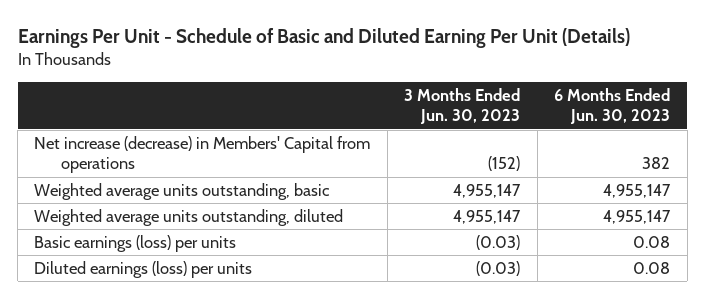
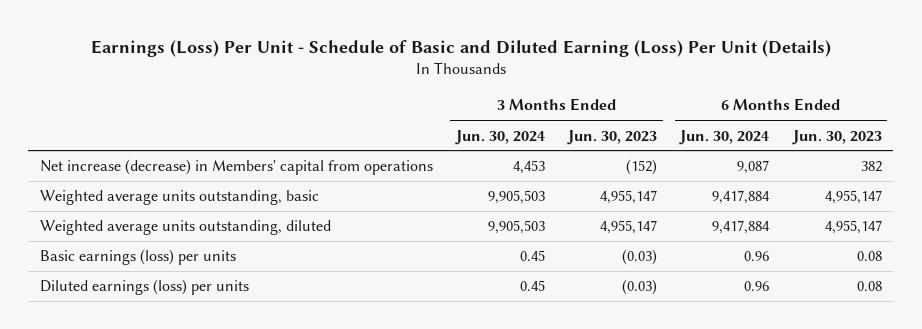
[17,28,630,49] Earnings Per Unit - Schedule of Basic and Diluted Earning Per Unit (Details) -> [90,40,831,58] Earnings (Loss) Per Unit - Schedule of Basic and Diluted Earning (Loss) Per Unit (Details)
none -> [455,129,546,145] Jun. 30, 2024
none -> [679,129,770,145] Jun. 30, 2024
[34,135,371,174] Net increase (decrease) in Members' Capital from operations -> [40,159,434,176] Net increase (decrease) in Members' capital from operations

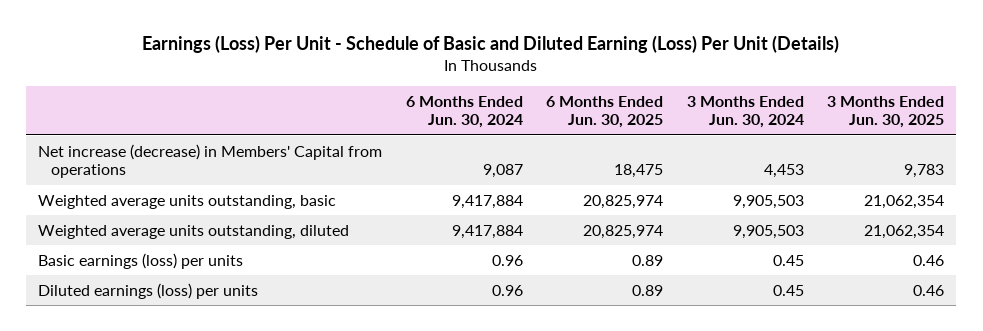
[567,129,658,145] Jun. 30, 2023 -> none
[791,129,882,145] Jun. 30, 2023 -> none
none -> [546,95,664,128] 6 Months Ended Jun. 30, 2025
none -> [827,95,945,128] 3 Months Ended Jun. 30, 2025
[40,159,434,176] Net increase (decrease) in Members' capital from operations -> [38,143,383,179] Net increase (decrease) in Members' Capital from operations

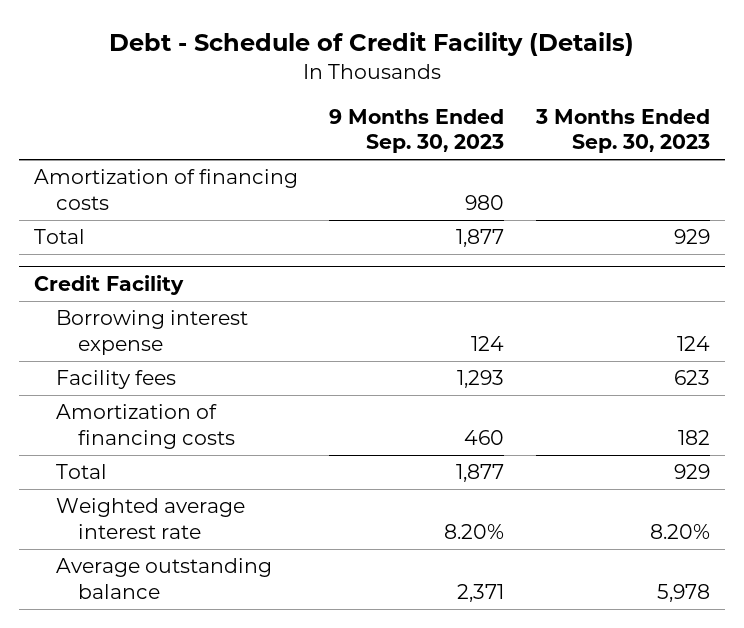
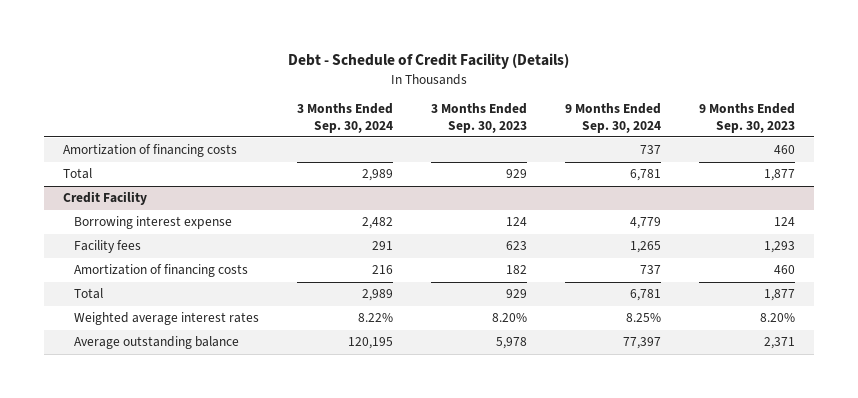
none -> [297,103,394,133] 3 Months Ended Sep. 30, 2024
none -> [565,103,662,133] 9 Months Ended Sep. 30, 2024
[465,194,505,210] 980 -> [774,145,796,155] 460
[56,498,246,539] Weighted average interest rate -> [74,312,260,326] Weighted average interest rates

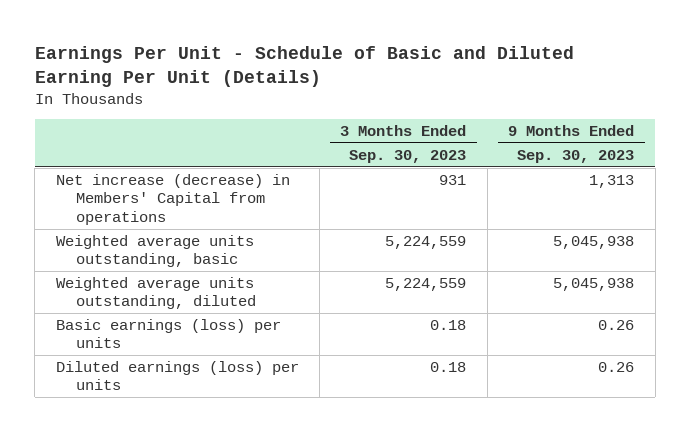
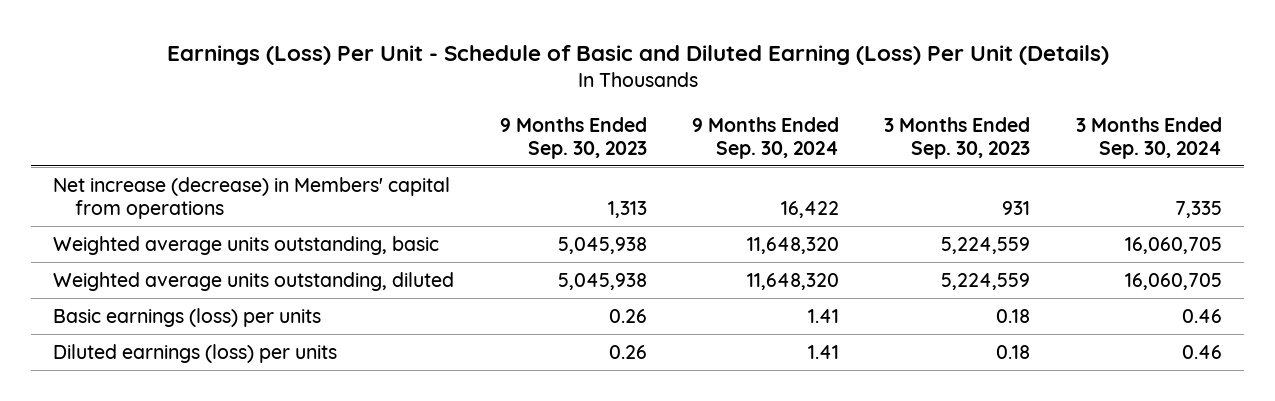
[34,45,574,87] Earnings Per Unit - Schedule of Basic and Diluted Earning Per Unit (Details) -> [166,44,1109,65] Earnings (Loss) Per Unit - Schedule of Basic and Diluted Earning (Loss) Per Unit (Details)
none -> [692,116,840,159] 9 Months Ended Sep. 30, 2024
none -> [1075,116,1222,159] 3 Months Ended Sep. 30, 2024
[55,173,290,225] Net increase (decrease) in Members' Capital from operations -> [53,176,451,219] Net increase (decrease) in Members' capital from operations

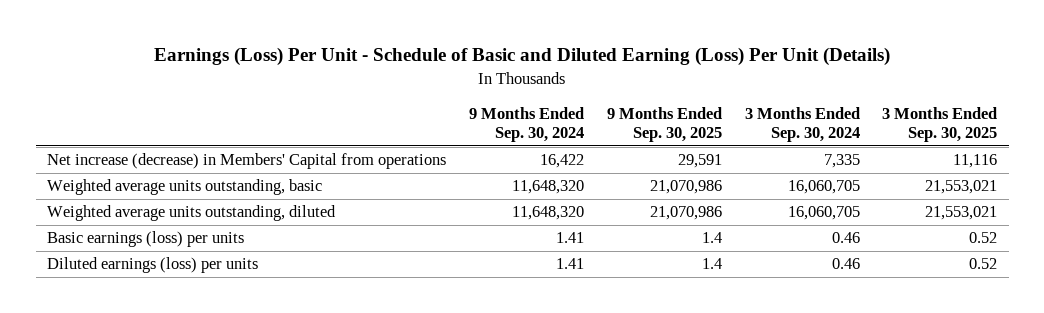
[499,116,647,159] 9 Months Ended Sep. 30, 2023 -> none
[884,116,1031,159] 3 Months Ended Sep. 30, 2023 -> none
none -> [606,106,722,143] 9 Months Ended Sep. 30, 2025
none -> [882,106,998,143] 3 Months Ended Sep. 30, 2025
[53,176,451,219] Net increase (decrease) in Members' capital from operations -> [46,153,446,170] Net increase (decrease) in Members' Capital from operations

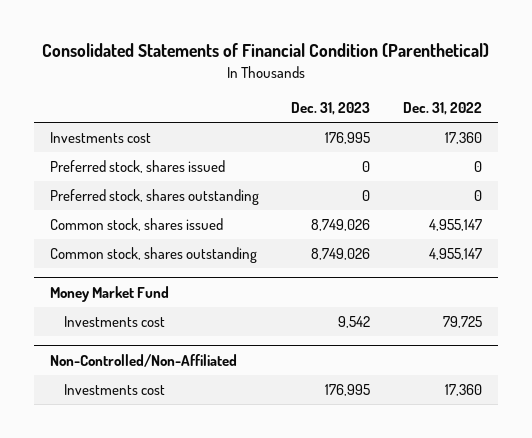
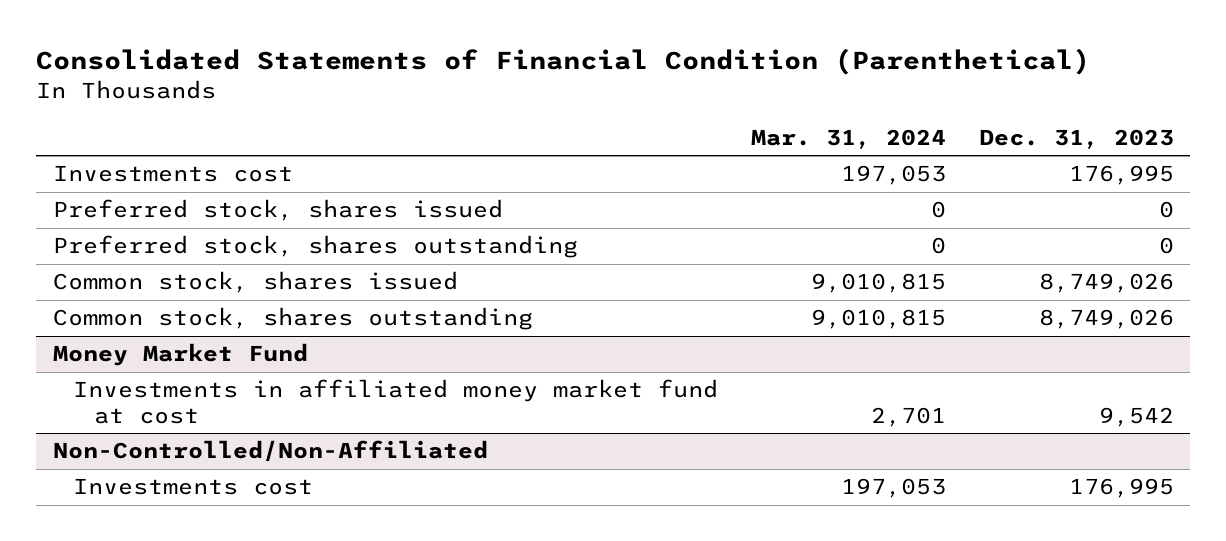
[402,101,482,115] Dec. 31, 2022 -> none
none -> [750,128,946,149] Mar. 31, 2024
[63,316,165,328] Investments cost -> [73,379,719,424] Investments in affiliated money market fund at cost

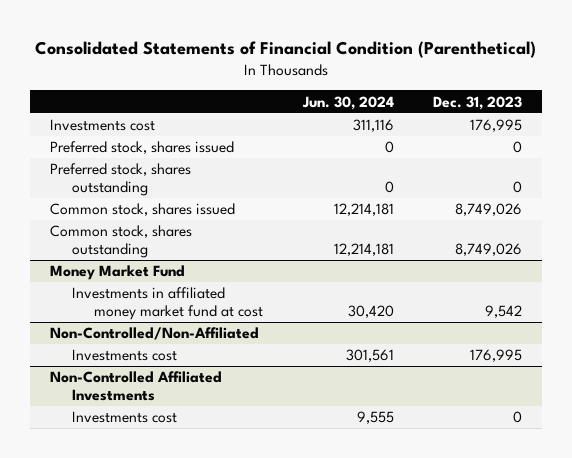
[750,128,946,149] Mar. 31, 2024 -> none
none -> [301,95,394,110] Jun. 30, 2024
none -> [49,371,222,402] Non-Controlled Affiliated Investments
none -> [71,411,177,424] Investments cost

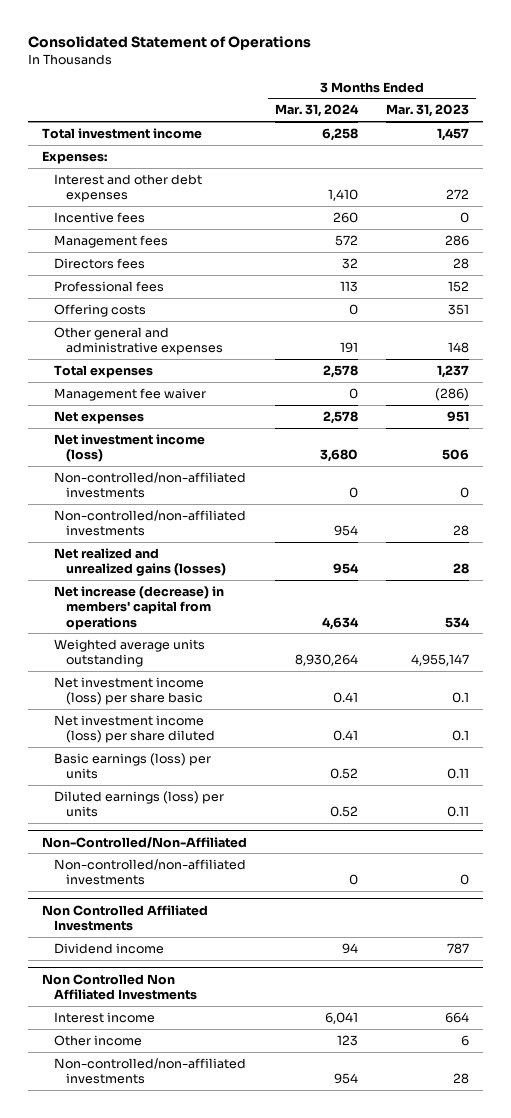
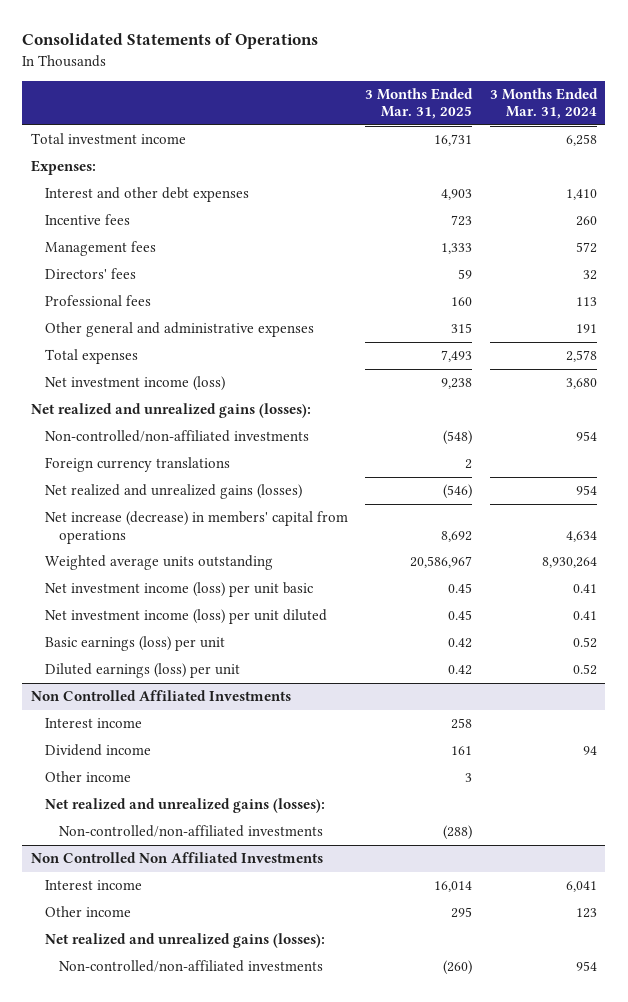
[28,36,312,51] Consolidated Statement of Operations -> [22,33,319,50] Consolidated Statements of Operations
[386,104,470,118] Mar. 31, 2023 -> none
none -> [365,87,474,120] 3 Months Ended Mar. 31, 2025
[54,257,146,269] Directors fees -> [44,268,136,280] Directors' fees
[54,303,147,317] Offering costs -> none
[54,387,207,401] Management fee waiver -> none
[54,410,145,424] Net expenses -> none
[54,471,247,499] Non-controlled/non-affiliated investments -> none
none -> [30,403,311,419] Net realized and unrealized gains (losses):
none -> [44,457,230,473] Foreign currency translations
[42,836,248,848] Non-Controlled/Non-Affiliated -> none
[54,858,247,886] Non-controlled/non-affiliated investments -> none
[54,676,205,706] Net investment income (loss) per share basic -> [44,582,313,598] Net investment income (loss) per unit basic
[54,714,216,744] Net investment income (loss) per share diluted -> [44,609,327,625] Net investment income (loss) per unit diluted
[54,752,212,780] Basic earnings (loss) per units -> [44,636,225,652] Basic earnings (loss) per unit
[54,790,225,818] Diluted earnings (loss) per units -> [44,663,240,679] Diluted earnings (loss) per unit
none -> [44,718,142,729] Interest income
none -> [44,771,131,783] Other income
none -> [44,798,325,814] Net realized and unrealized gains (losses):
none -> [58,825,323,838] Non-controlled/non-affiliated investments
none -> [44,933,325,949] Net realized and unrealized gains (losses):

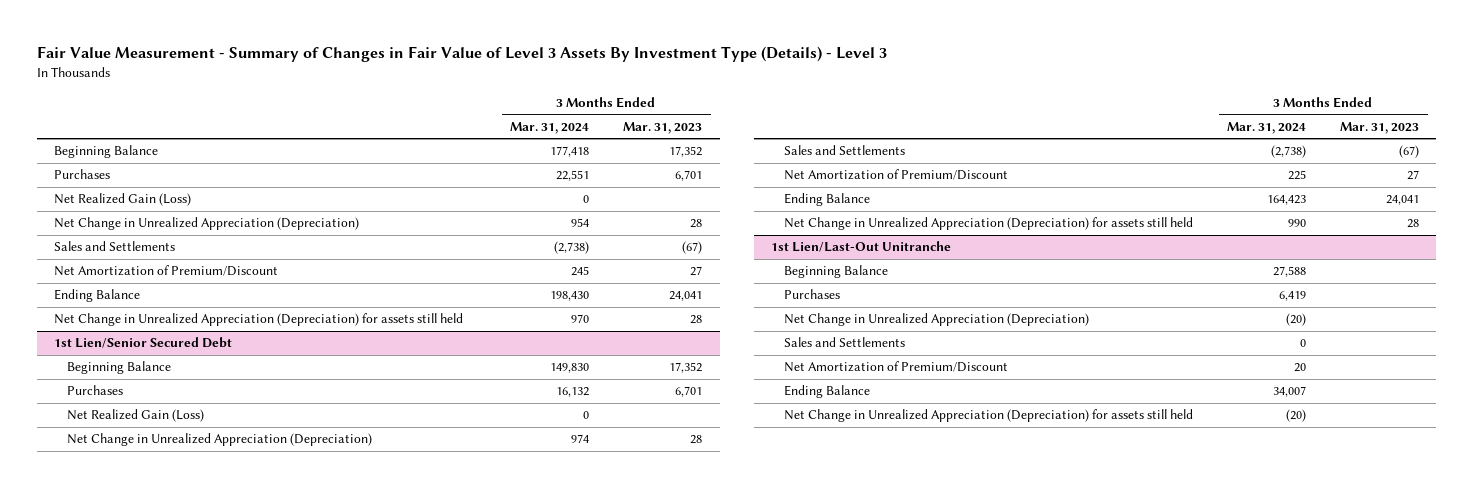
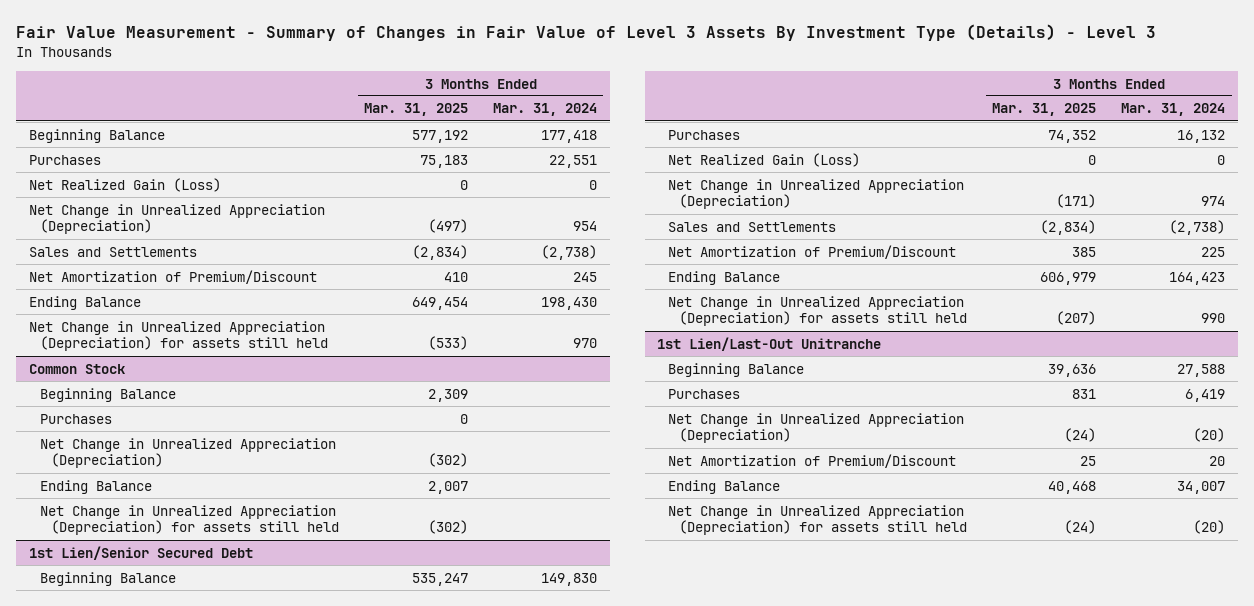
[623,121,703,134] Mar. 31, 2023 -> none
none -> [364,103,469,117] Mar. 31, 2025
none -> [28,363,125,374] Common Stock
none -> [39,387,176,402] Beginning Balance
none -> [39,413,112,424] Purchases
none -> [39,437,336,469] Net Change in Unrealized Appreciation (Depreciation)
none -> [39,479,152,494] Ending Balance
none -> [39,504,340,536] Net Change in Unrealized Appreciation (Depreciation) for assets still held
[784,337,906,348] Sales and Settlements -> none

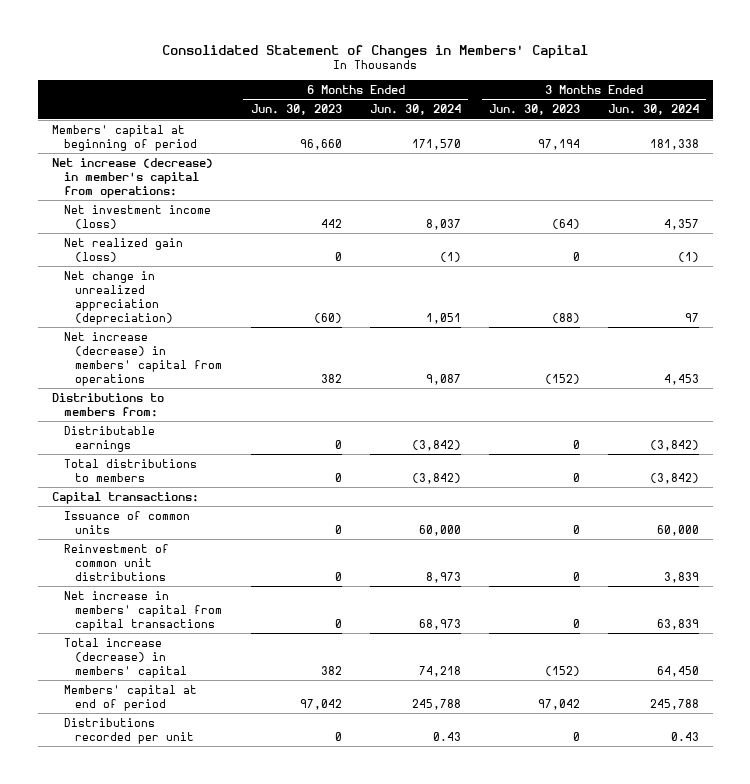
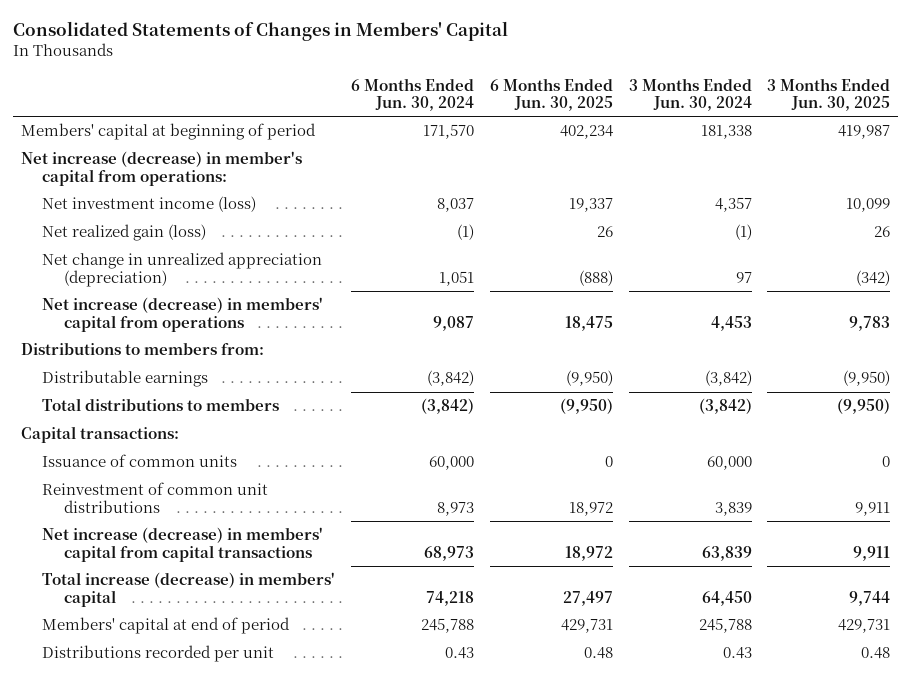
[162,44,589,59] Consolidated Statement of Changes in Members' Capital -> [13,21,509,42] Consolidated Statements of Changes in Members' Capital
[250,104,342,116] Jun. 30, 2023 -> none
[488,104,580,116] Jun. 30, 2023 -> none
none -> [489,77,613,111] 6 Months Ended Jun. 30, 2025
none -> [767,77,891,111] 3 Months Ended Jun. 30, 2025
[63,590,223,631] Net increase in members' capital from capital transactions -> [42,527,324,562] Net increase (decrease) in members' capital from capital transactions

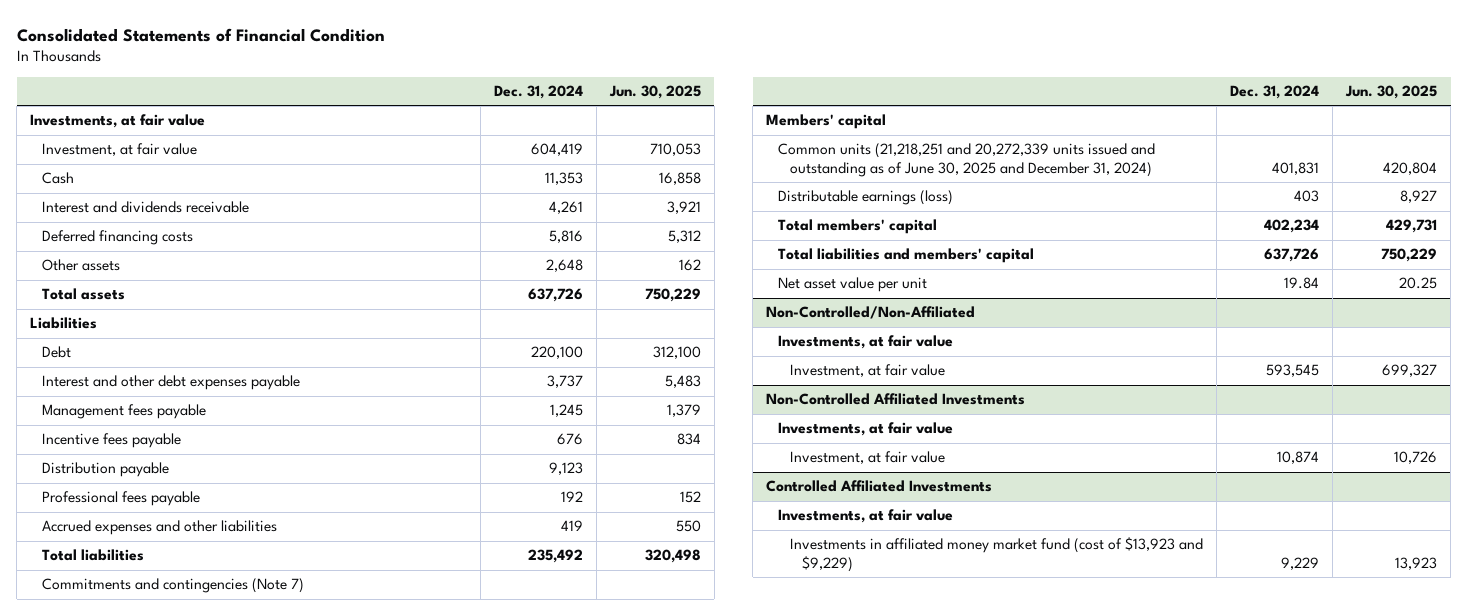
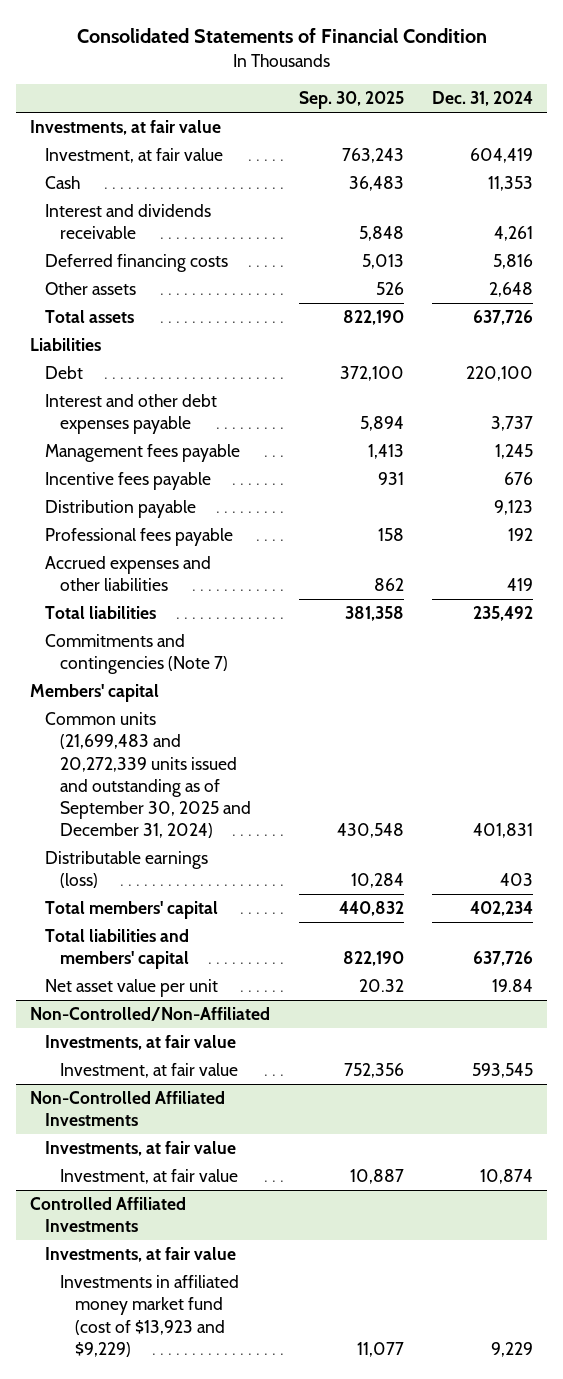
[608,85,701,100] Jun. 30, 2025 -> none
none -> [298,91,404,110] Sep. 30, 2025
[778,143,1156,177] Common units (21,218,251 and 20,272,339 units issued and outstanding as of June 30, 2025 and December 31, 2024) -> [45,712,252,839] Common units (21,699,483 and 20,272,339 units issued and outstanding as of September 30, 2025 and December 31, 2024)

